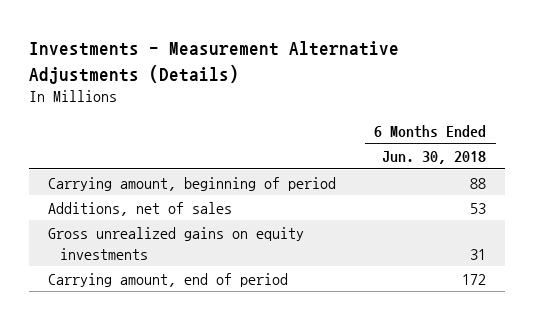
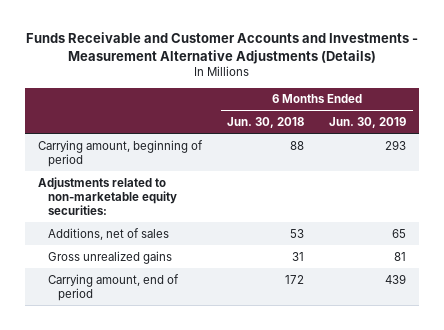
[29,41,400,84] Investments - Measurement Alternative Adjustments (Details) -> [26,32,419,64] Funds Receivable and Customer Accounts and Investments - Measurement Alternative Adjustments (Details)
none -> [329,117,407,129] Jun. 30, 2019
none -> [37,176,177,215] Adjustments related to non-marketable equity securities:
[48,226,305,260] Gross unrealized gains on equity investments -> [47,250,172,264] Gross unrealized gains

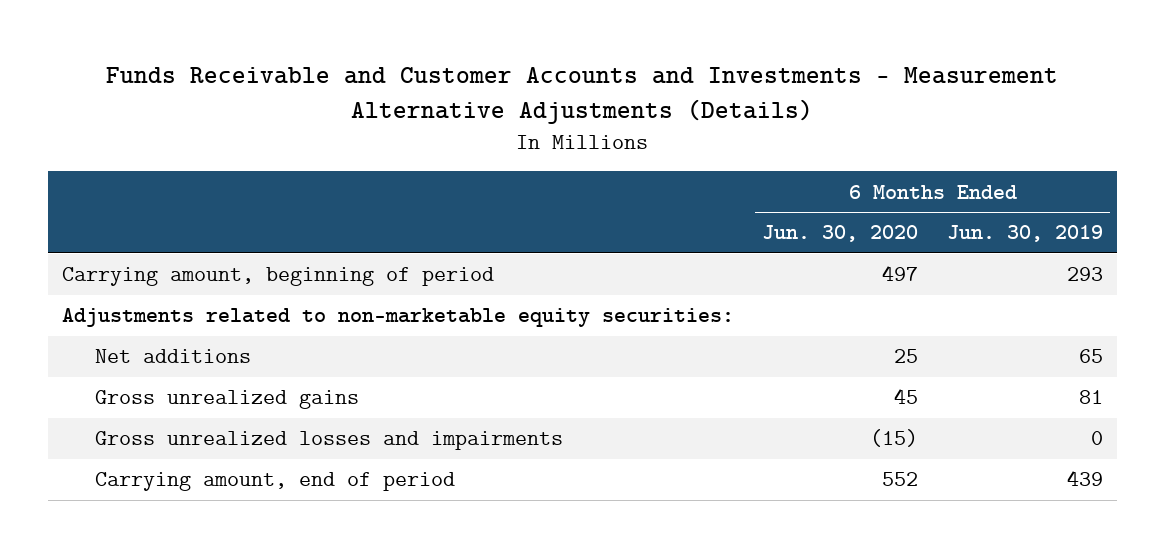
[227,117,305,129] Jun. 30, 2018 -> none
none -> [762,225,919,243] Jun. 30, 2020
[47,227,169,240] Additions, net of sales -> [95,349,252,364] Net additions
none -> [95,431,564,451] Gross unrealized losses and impairments

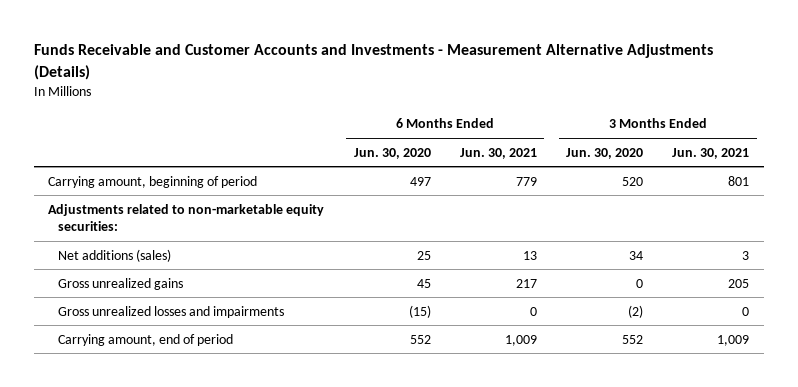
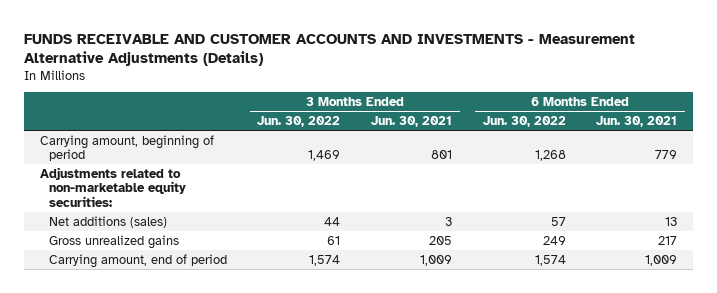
[33,44,713,81] Funds Receivable and Customer Accounts and Investments - Measurement Alternative Adjustments (Details) -> [24,33,636,67] FUNDS RECEIVABLE AND CUSTOMER ACCOUNTS AND INVESTMENTS - Measurement Alternative Adjustments (Details)
[353,147,431,159] Jun. 30, 2020 -> none
[566,147,644,159] Jun. 30, 2020 -> none
none -> [257,115,341,127] Jun. 30, 2022
none -> [482,115,566,127] Jun. 30, 2022
[58,305,285,318] Gross unrealized losses and impairments -> none

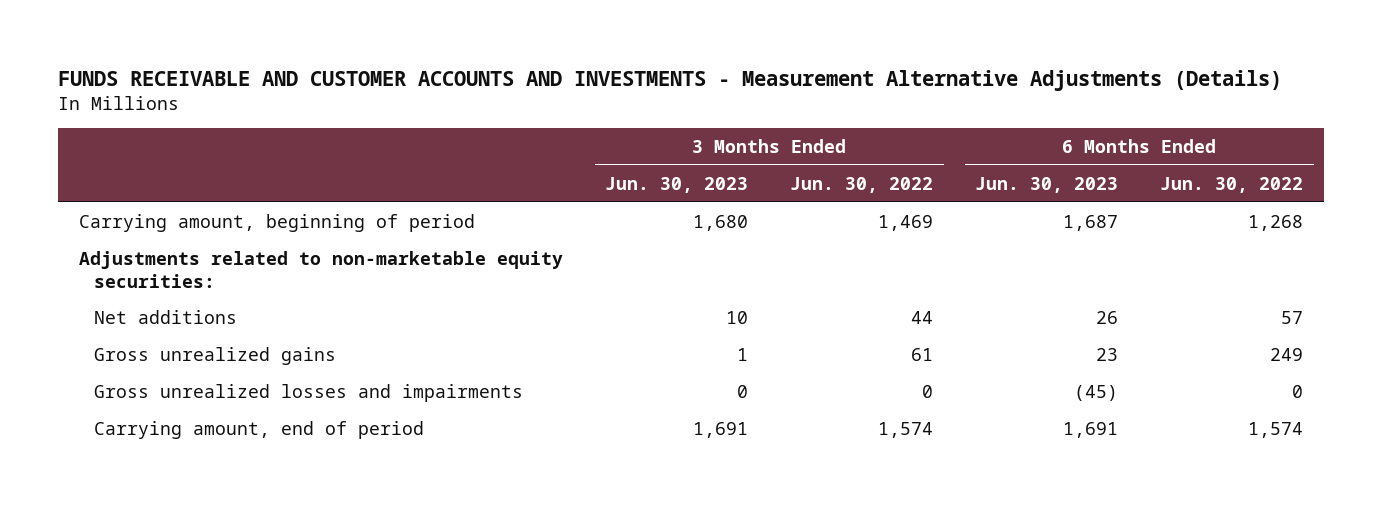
[371,115,453,127] Jun. 30, 2021 -> none
[596,115,678,127] Jun. 30, 2021 -> none
none -> [605,176,749,193] Jun. 30, 2023
none -> [975,176,1119,193] Jun. 30, 2023
[48,215,167,228] Net additions (sales) -> [93,309,237,324] Net additions
none -> [93,383,523,402] Gross unrealized losses and impairments

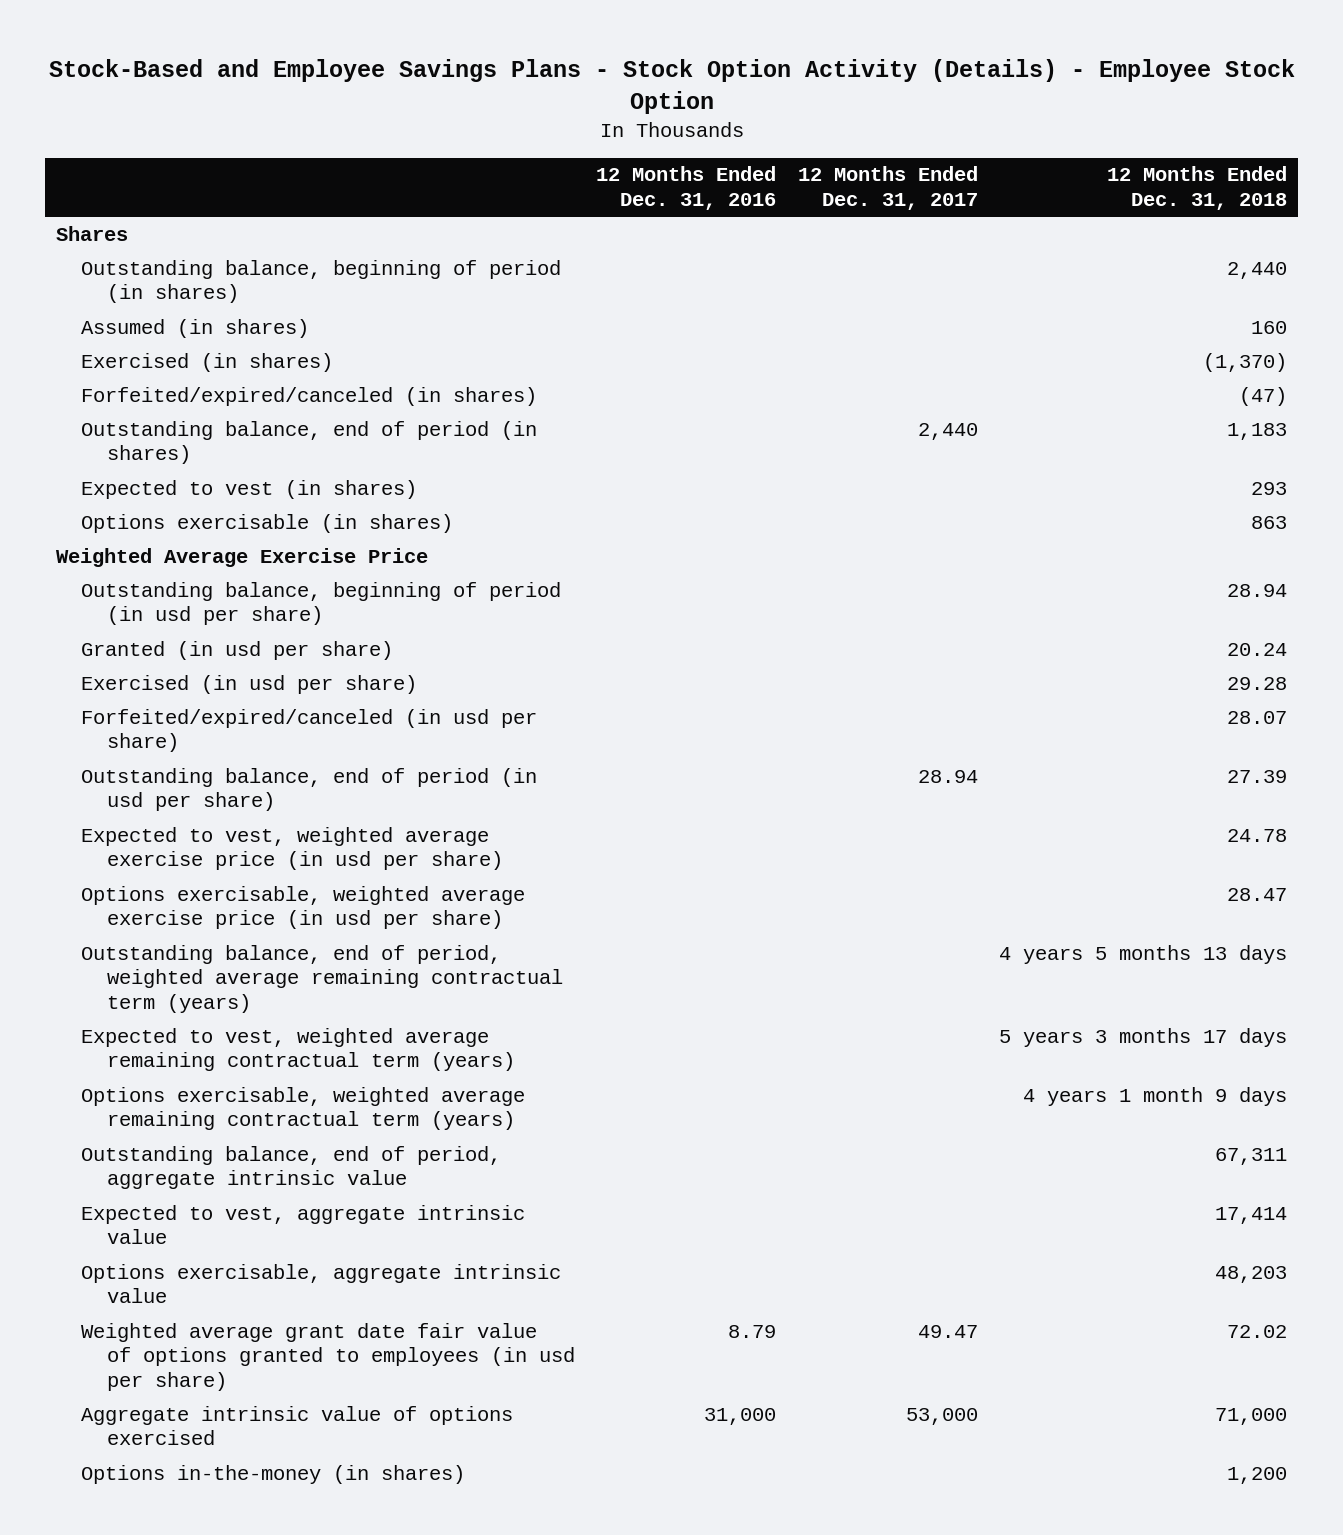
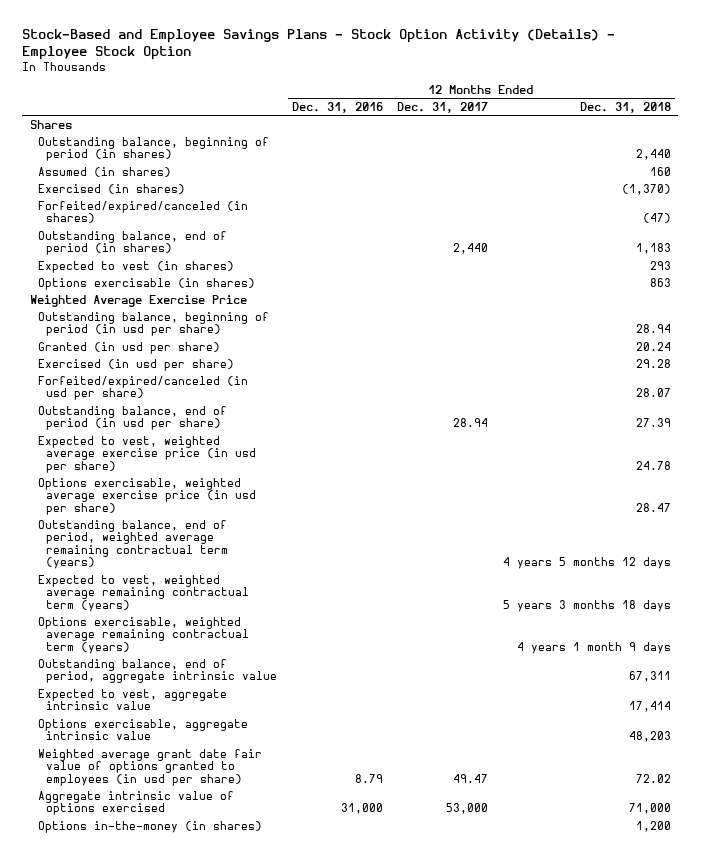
[999,944,1288,964] 4 years 5 months 13 days -> [503,557,672,570] 4 years 5 months 12 days
[999,1027,1288,1047] 5 years 3 months 17 days -> [503,599,672,612] 5 years 3 months 18 days

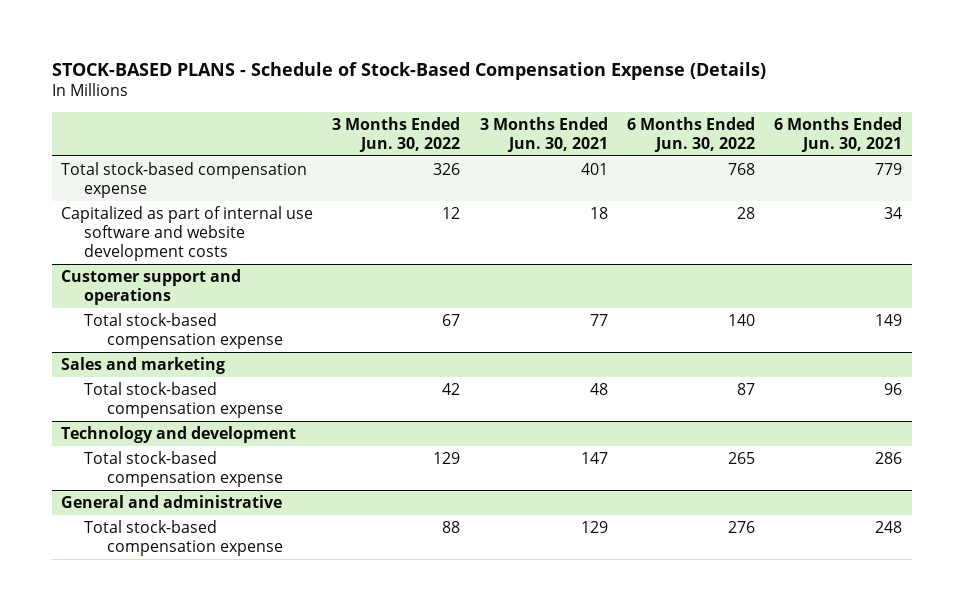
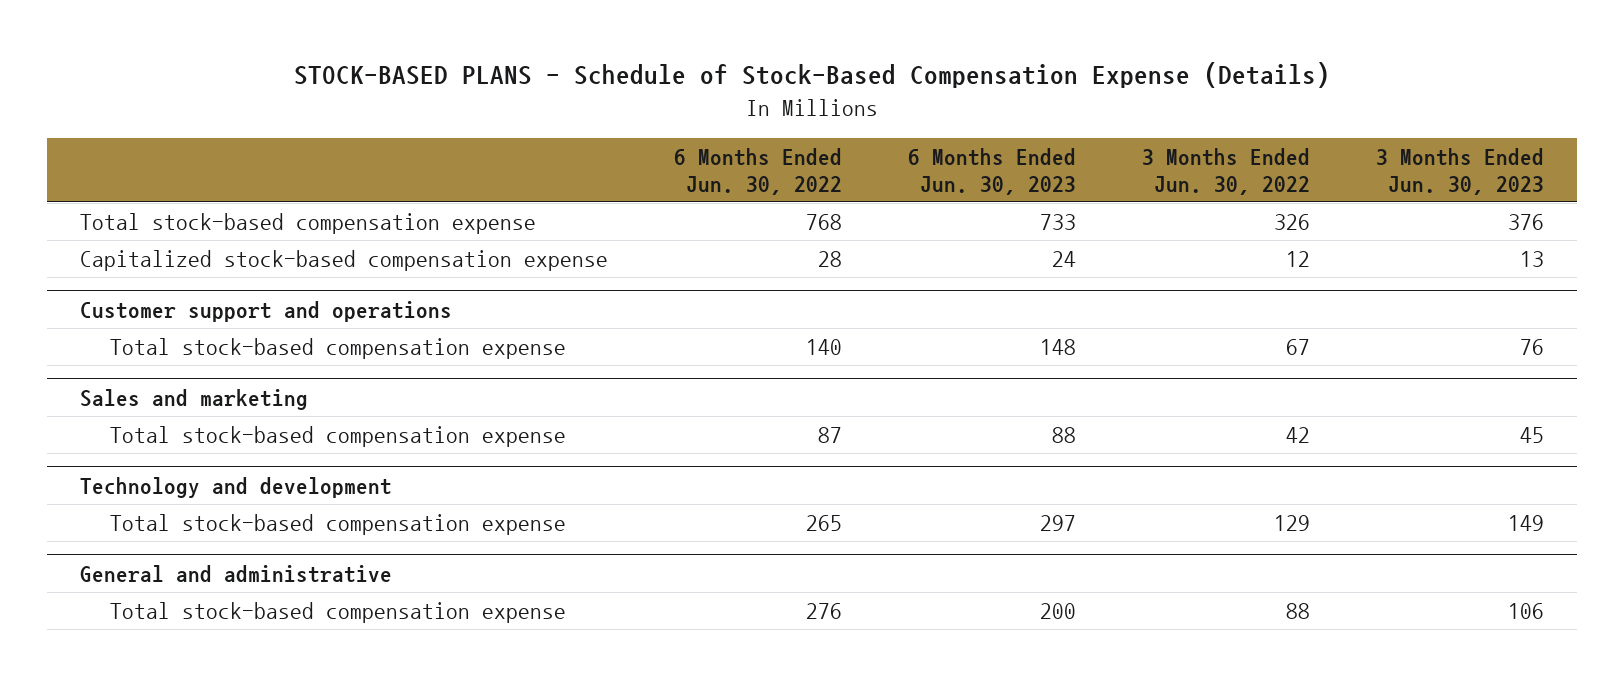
[479,116,608,152] 3 Months Ended Jun. 30, 2021 -> none
[774,116,903,152] 6 Months Ended Jun. 30, 2021 -> none
none -> [908,147,1077,195] 6 Months Ended Jun. 30, 2023
none -> [1375,147,1544,195] 3 Months Ended Jun. 30, 2023
[61,205,314,262] Capitalized as part of internal use software and website development costs -> [80,249,609,271] Capitalized stock-based compensation expense

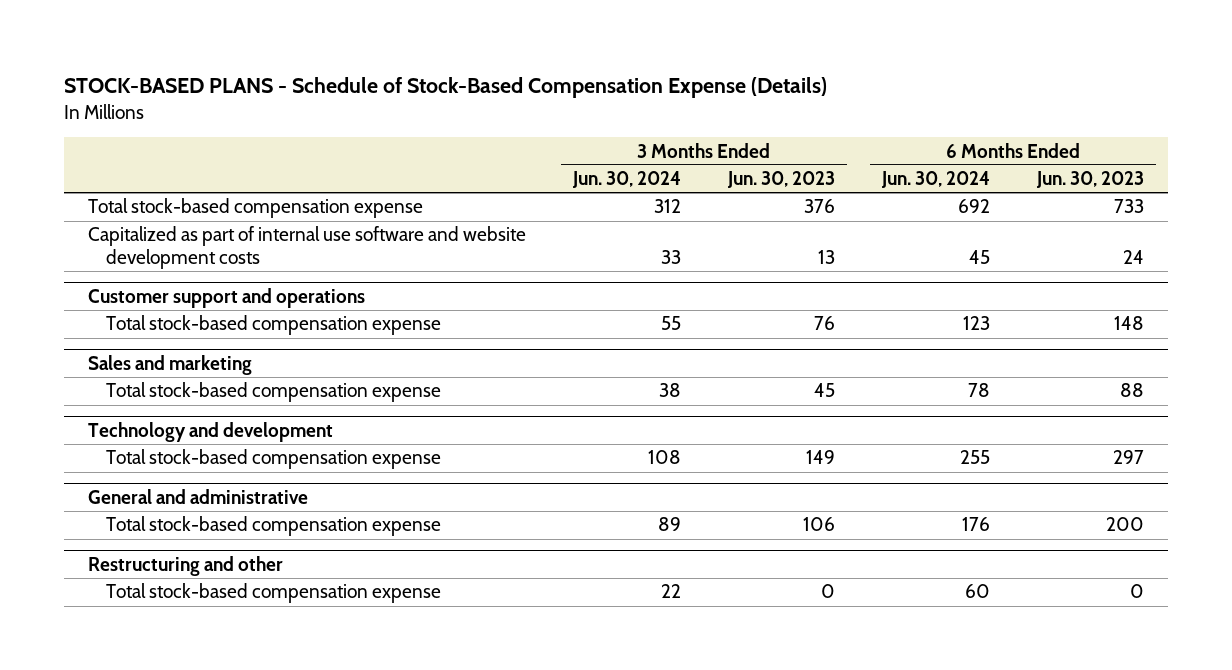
[674,147,843,195] 6 Months Ended Jun. 30, 2022 -> none
[1141,147,1310,195] 3 Months Ended Jun. 30, 2022 -> none
none -> [571,171,681,189] Jun. 30, 2024
none -> [881,171,991,189] Jun. 30, 2024
[80,249,609,271] Capitalized stock-based compensation expense -> [87,226,526,269] Capitalized as part of internal use software and website development costs
none -> [87,555,283,576] Restructuring and other
none -> [105,583,441,604] Total stock-based compensation expense

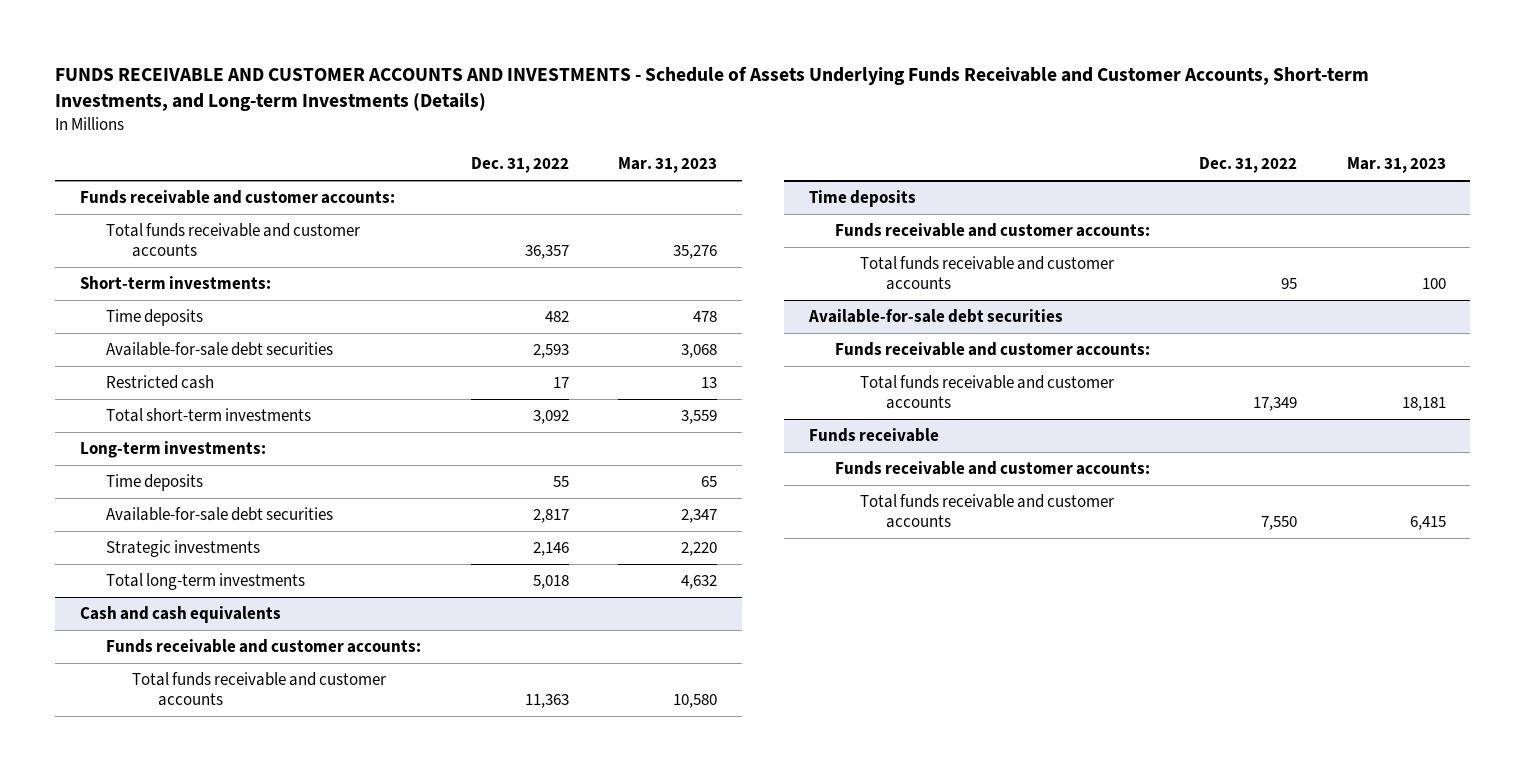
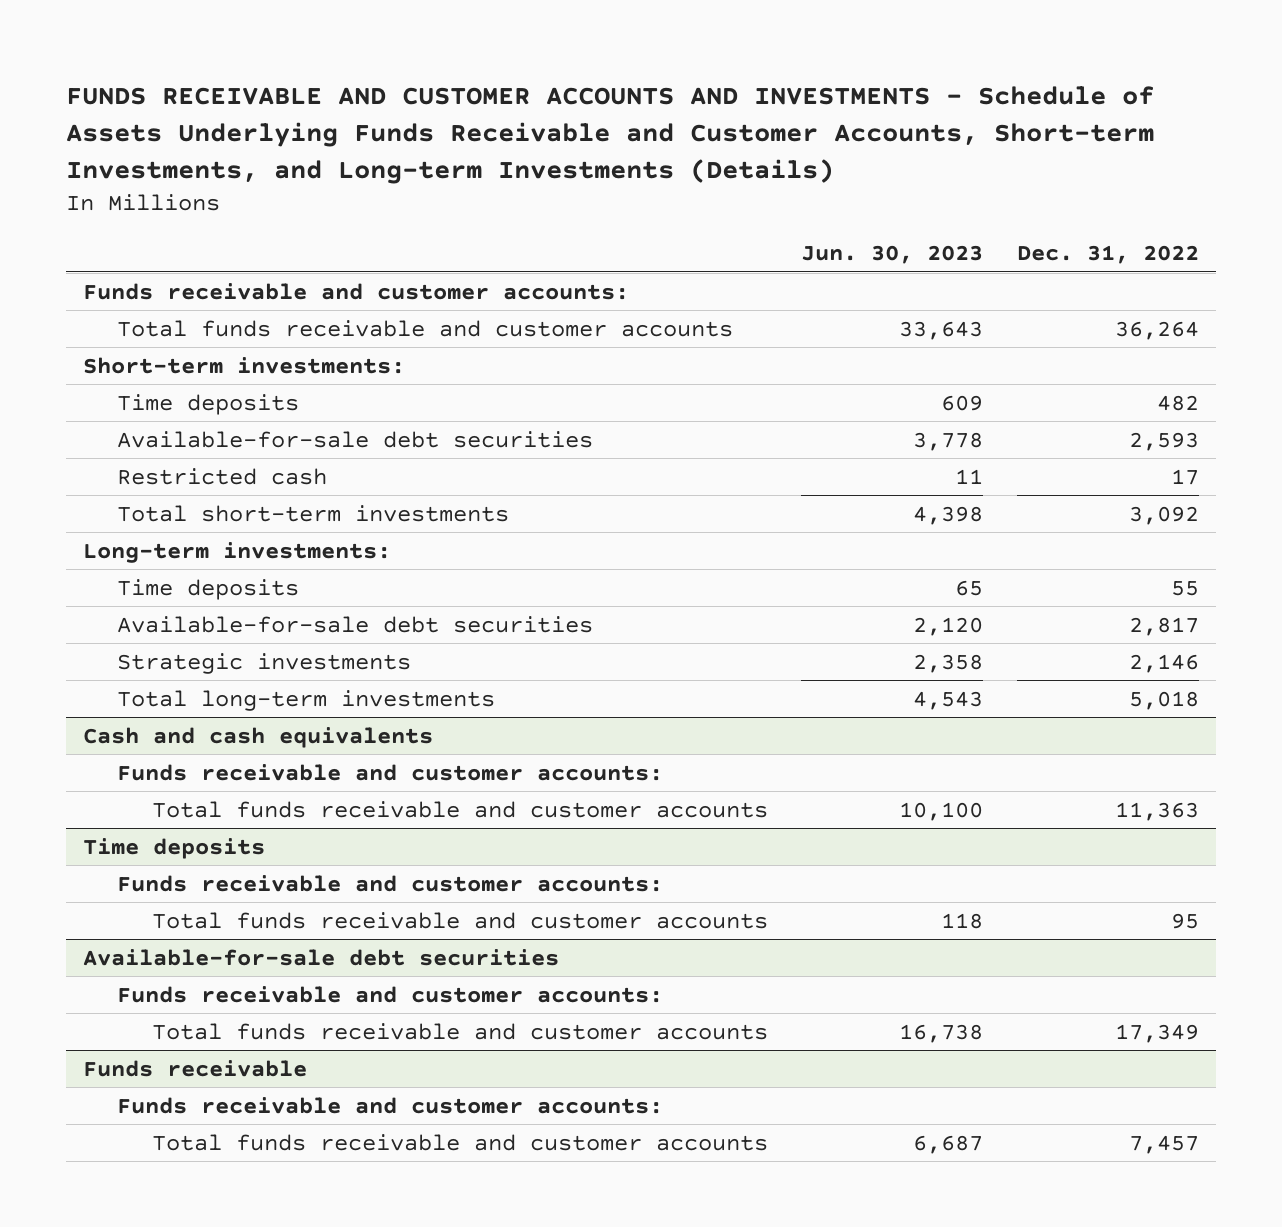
[618,157,718,174] Mar. 31, 2023 -> none
none -> [801,245,984,265] Jun. 30, 2023
[524,245,569,260] 36,357 -> [1114,320,1199,340] 36,264
[1261,516,1298,531] 7,550 -> [1128,1134,1199,1154] 7,457

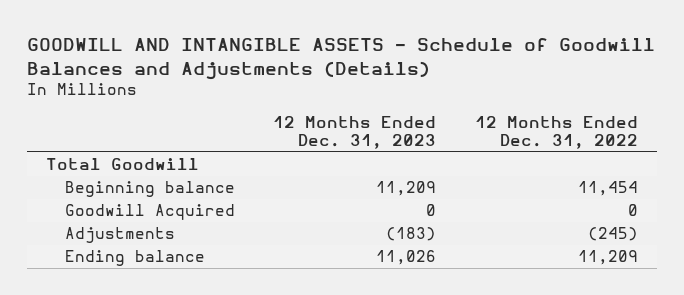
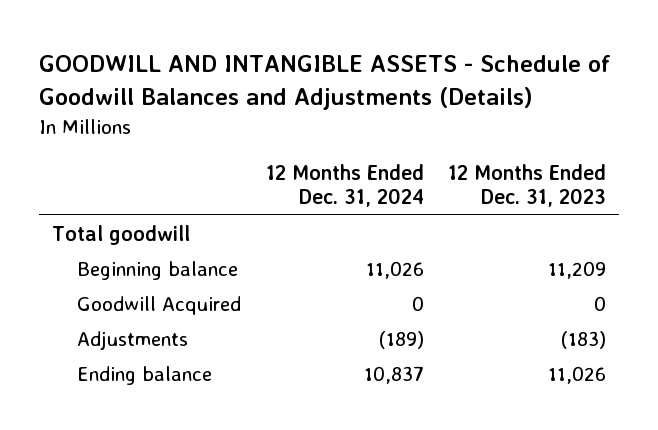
[474,115,638,150] 12 Months Ended Dec. 31, 2022 -> none
none -> [265,163,424,208] 12 Months Ended Dec. 31, 2024
[46,158,200,171] Total Goodwill -> [51,224,190,245] Total goodwill

